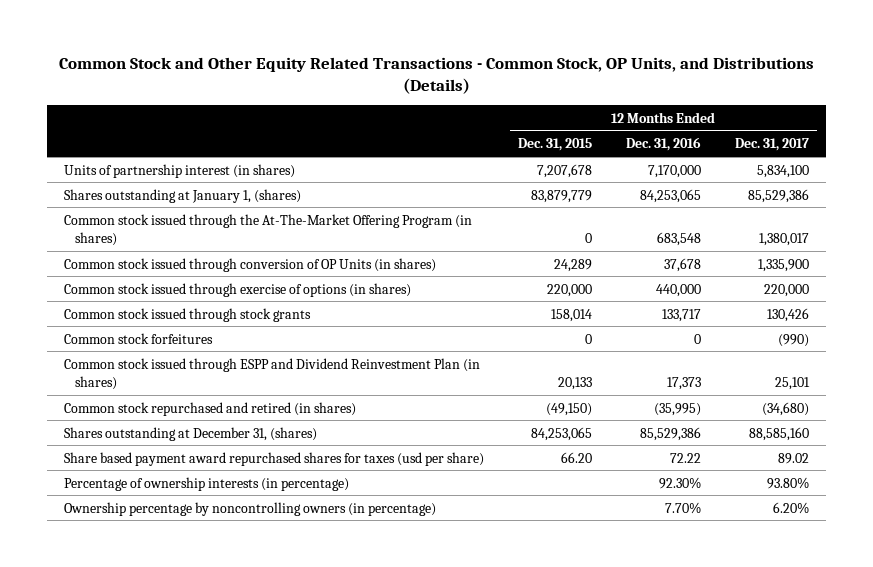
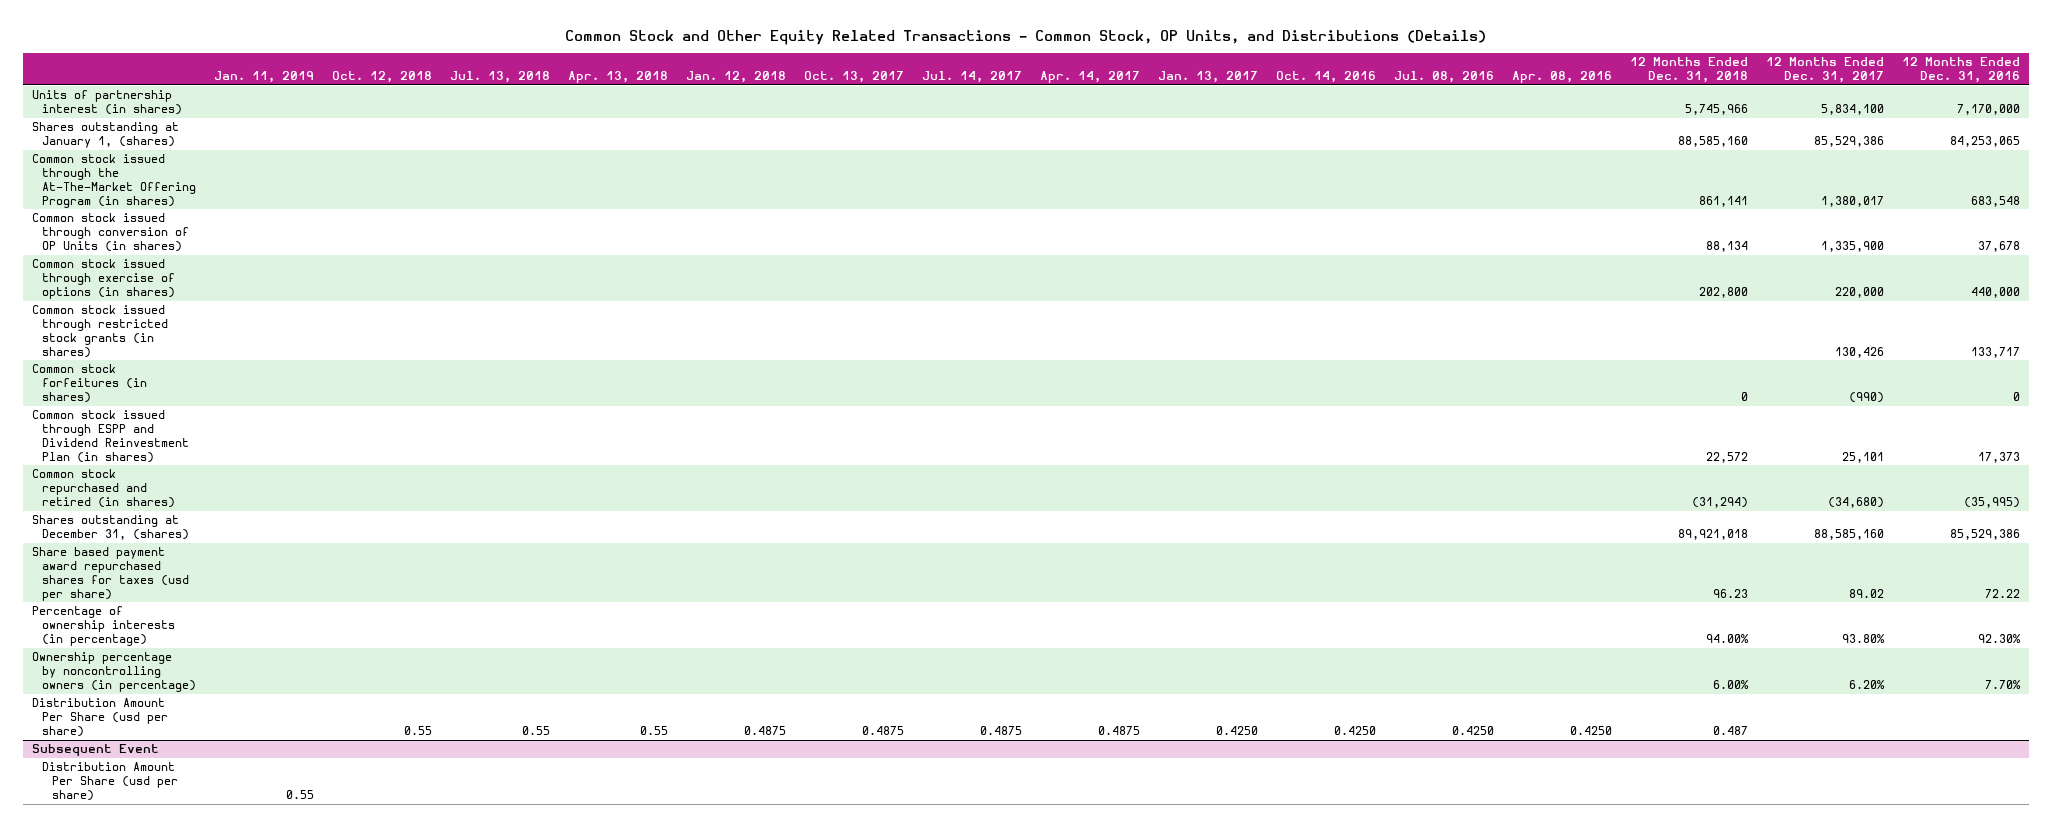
[518,138,593,152] Dec. 31, 2015 -> none
none -> [213,71,314,84] Jan. 11, 2019
none -> [331,71,432,84] Oct. 12, 2018
none -> [449,71,550,84] Jul. 13, 2018
none -> [567,71,668,84] Apr. 13, 2018
none -> [685,71,786,84] Jan. 12, 2018
none -> [803,71,904,84] Oct. 13, 2017
none -> [921,71,1022,84] Jul. 14, 2017
none -> [1039,71,1140,84] Apr. 14, 2017
none -> [1157,71,1258,84] Jan. 13, 2017
none -> [1275,71,1376,84] Oct. 14, 2016
none -> [1393,71,1494,84] Jul. 08, 2016
none -> [1511,71,1612,84] Apr. 08, 2016
none -> [1629,57,1748,84] 12 Months Ended Dec. 31, 2018
[64,307,312,322] Common stock issued through stock grants -> [32,305,169,359] Common stock issued through restricted stock grants (in shares)
[64,332,214,344] Common stock forfeitures -> [32,364,148,404] Common stock forfeitures (in shares)
none -> [32,698,169,738] Distribution Amount Per Share (usd per share)
none -> [32,744,160,757] Subsequent Event
none -> [42,762,178,802] Distribution Amount Per Share (usd per share)

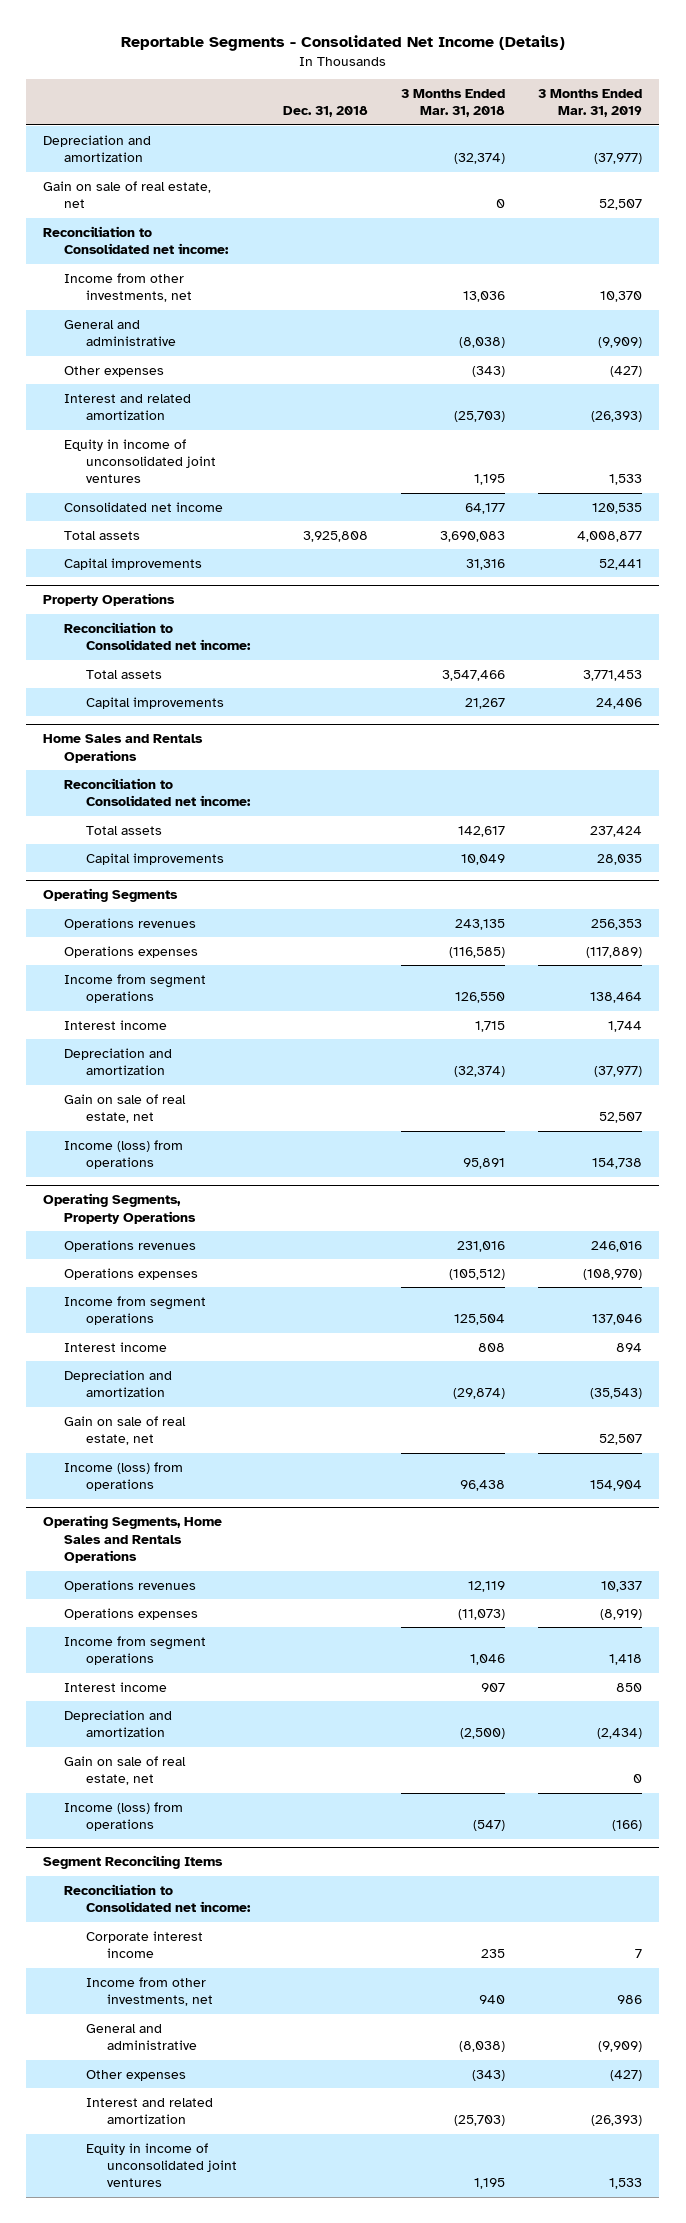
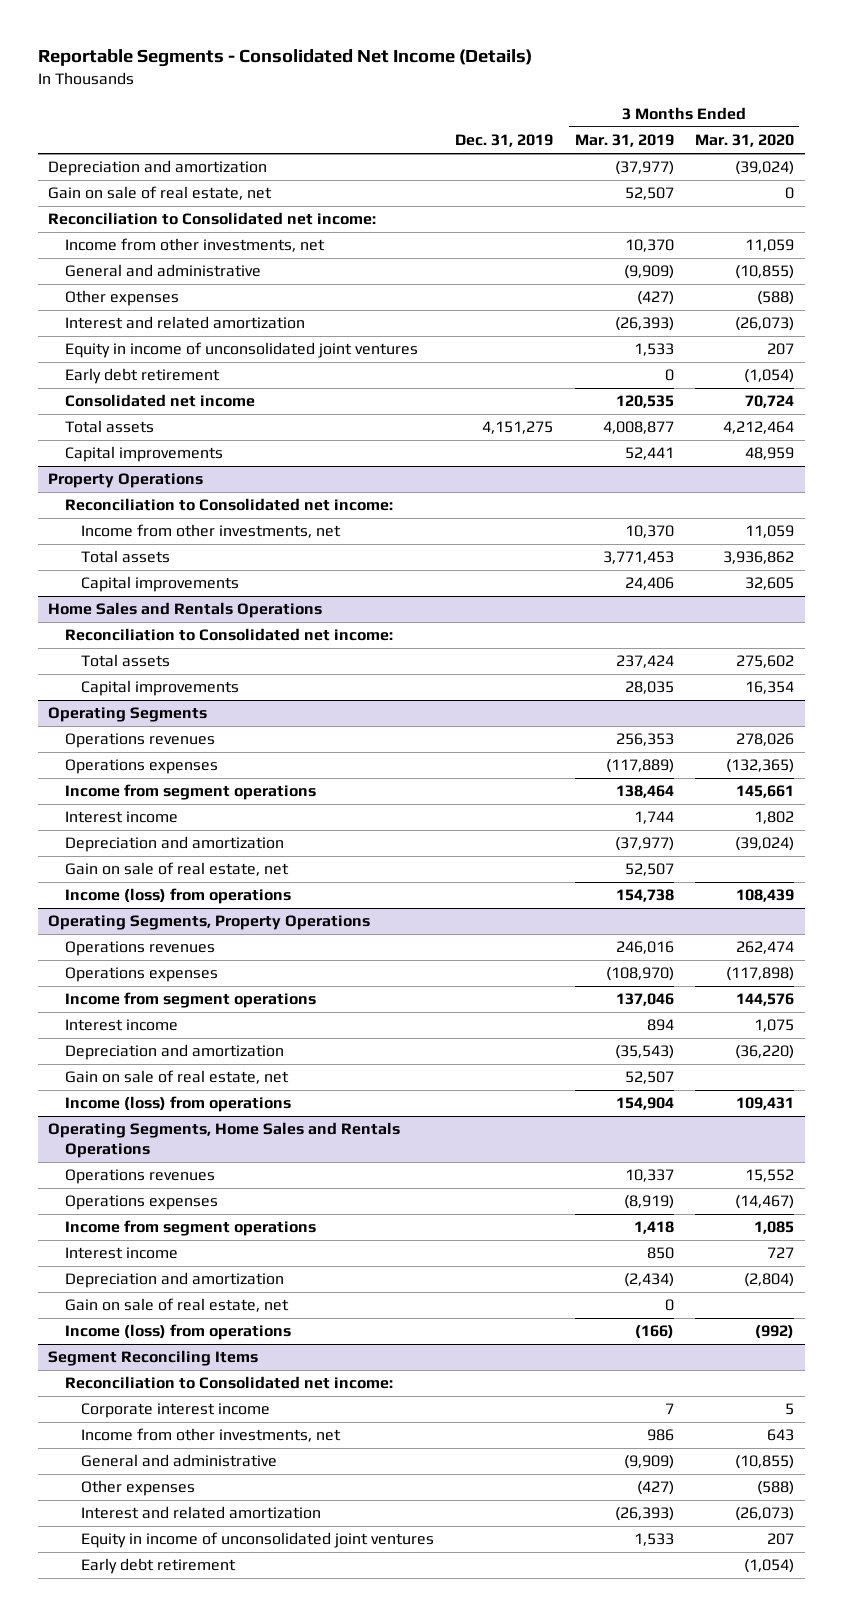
[282,106,368,118] Dec. 31, 2018 -> none
[401,88,506,118] 3 Months Ended Mar. 31, 2018 -> none
none -> [455,134,554,148] Dec. 31, 2019
none -> [694,134,794,148] Mar. 31, 2020
none -> [64,368,220,385] Early debt retirement
none -> [80,524,341,539] Income from other investments, net
none -> [80,1558,236,1575] Early debt retirement

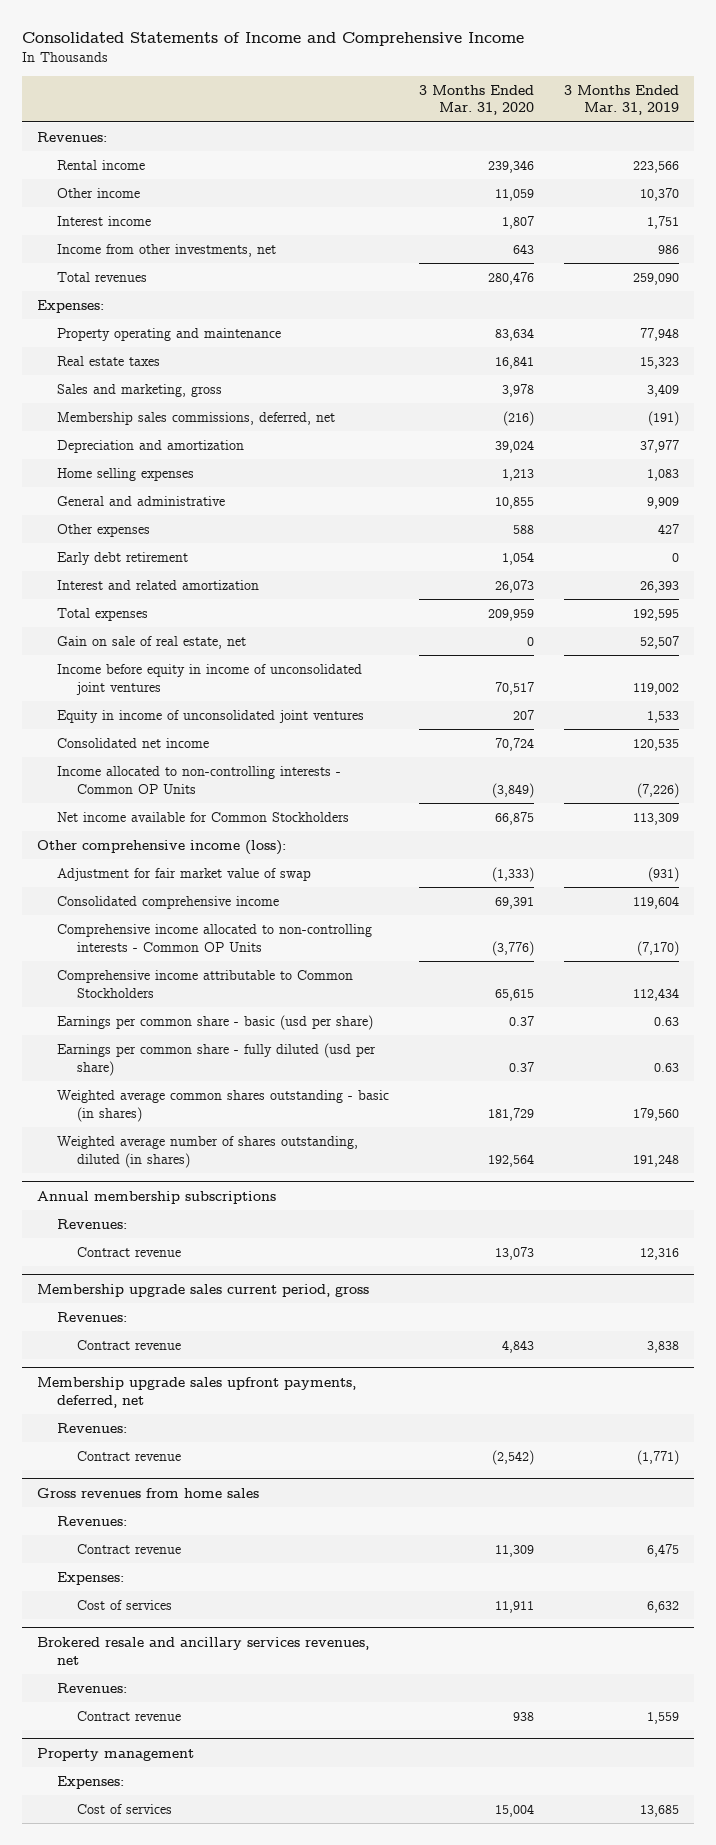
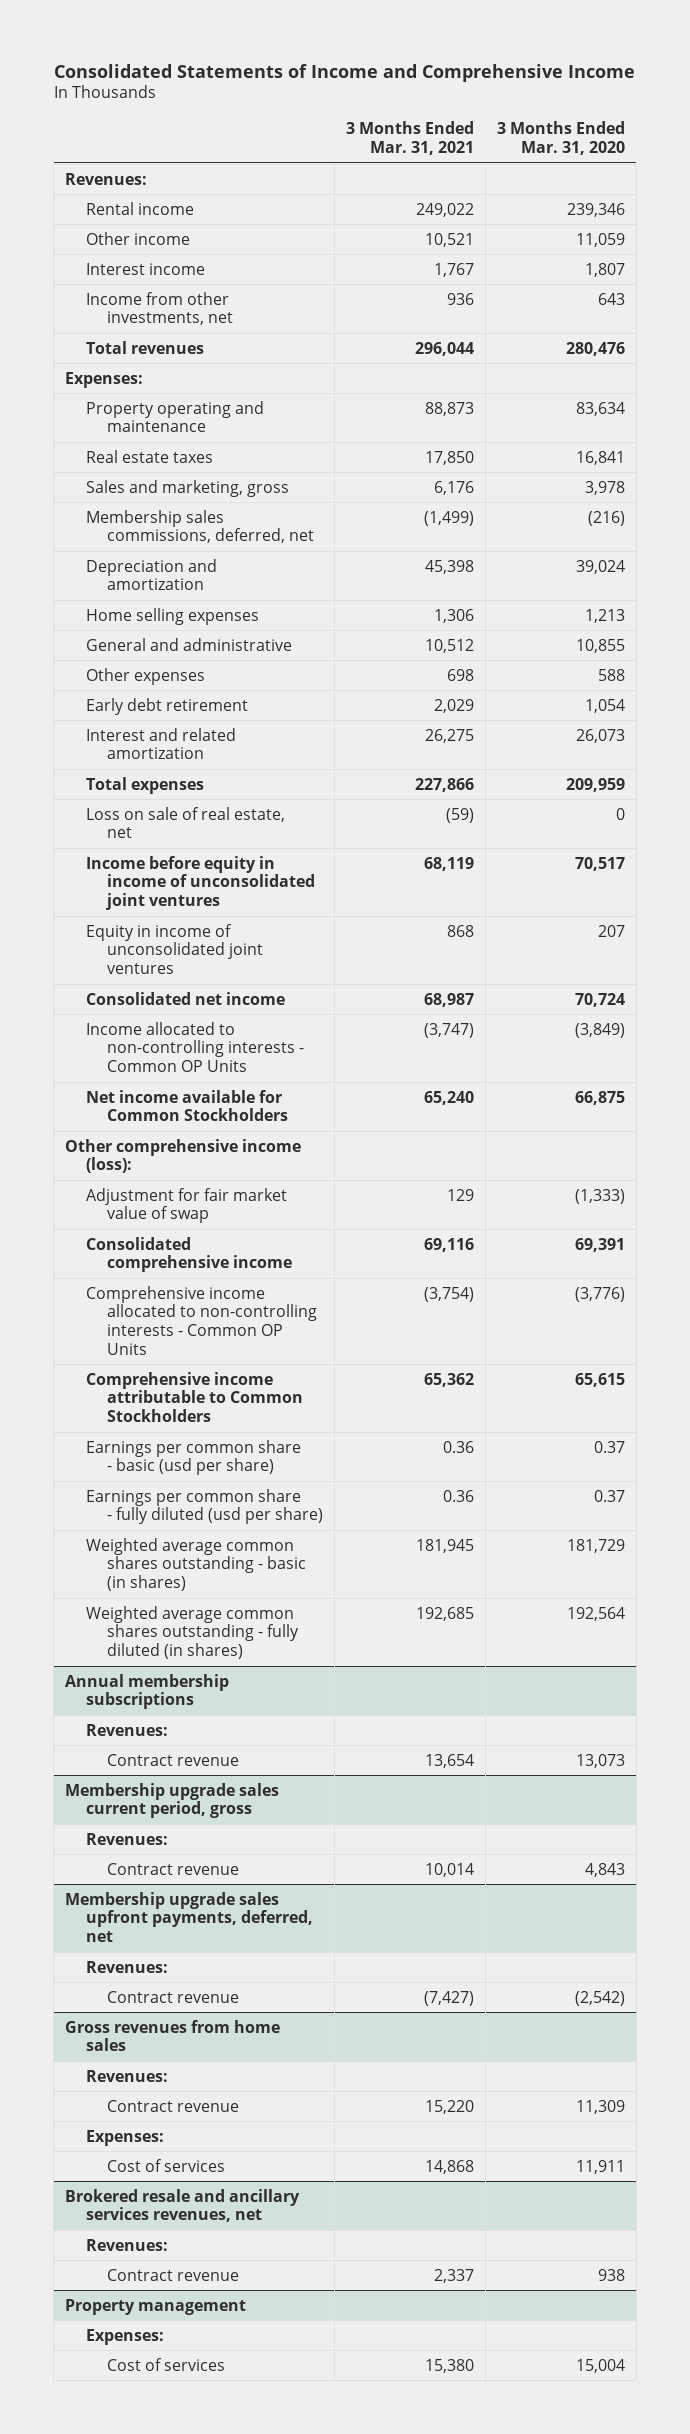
[564,84,680,116] 3 Months Ended Mar. 31, 2019 -> none
none -> [345,121,474,155] 3 Months Ended Mar. 31, 2021
[57,635,247,649] Gain on sale of real estate, net -> [86,806,286,839] Loss on sale of real estate, net
[57,1135,359,1168] Weighted average number of shares outstanding, diluted (in shares) -> [86,1605,300,1660] Weighted average common shares outstanding - fully diluted (in shares)

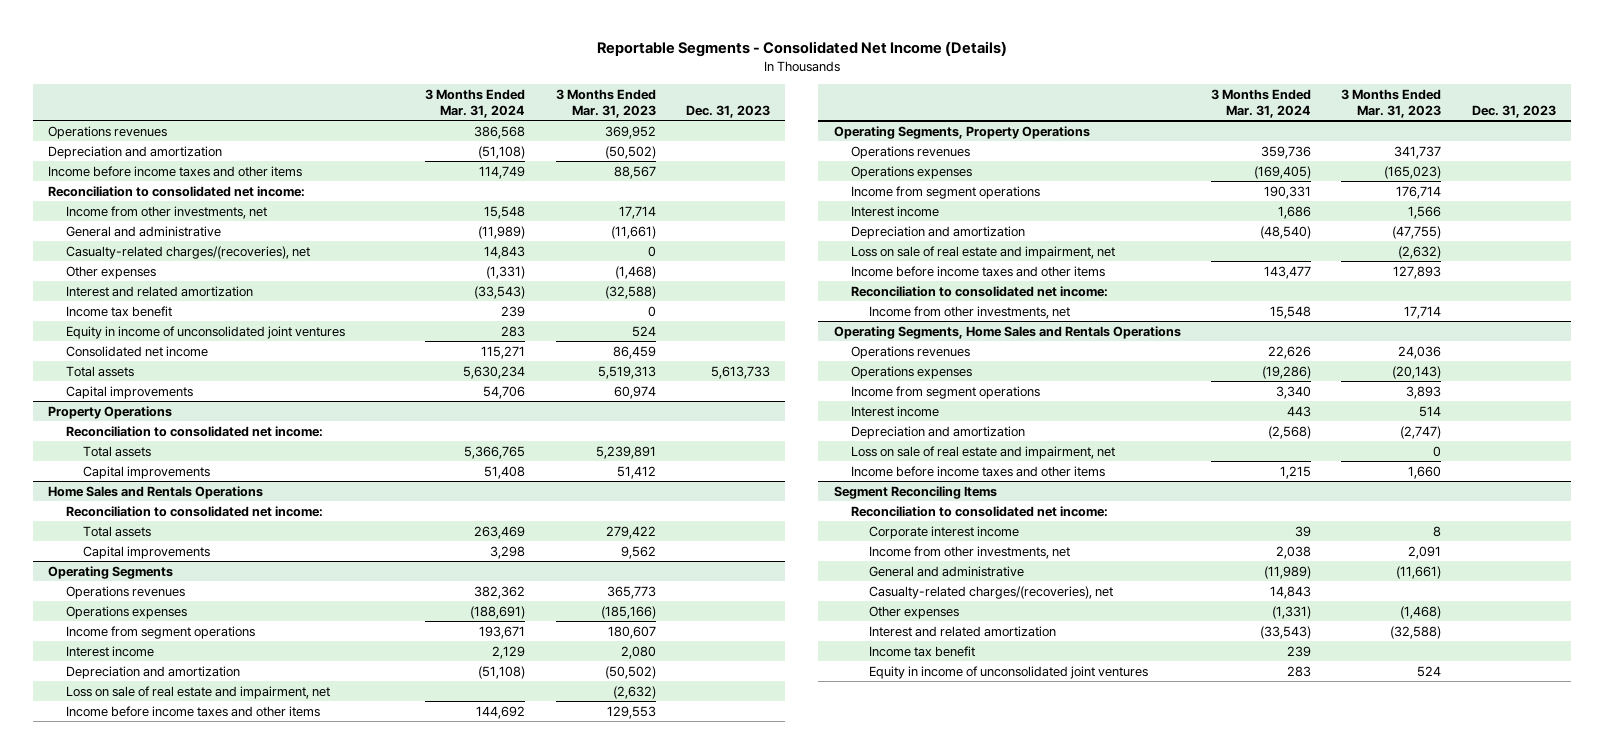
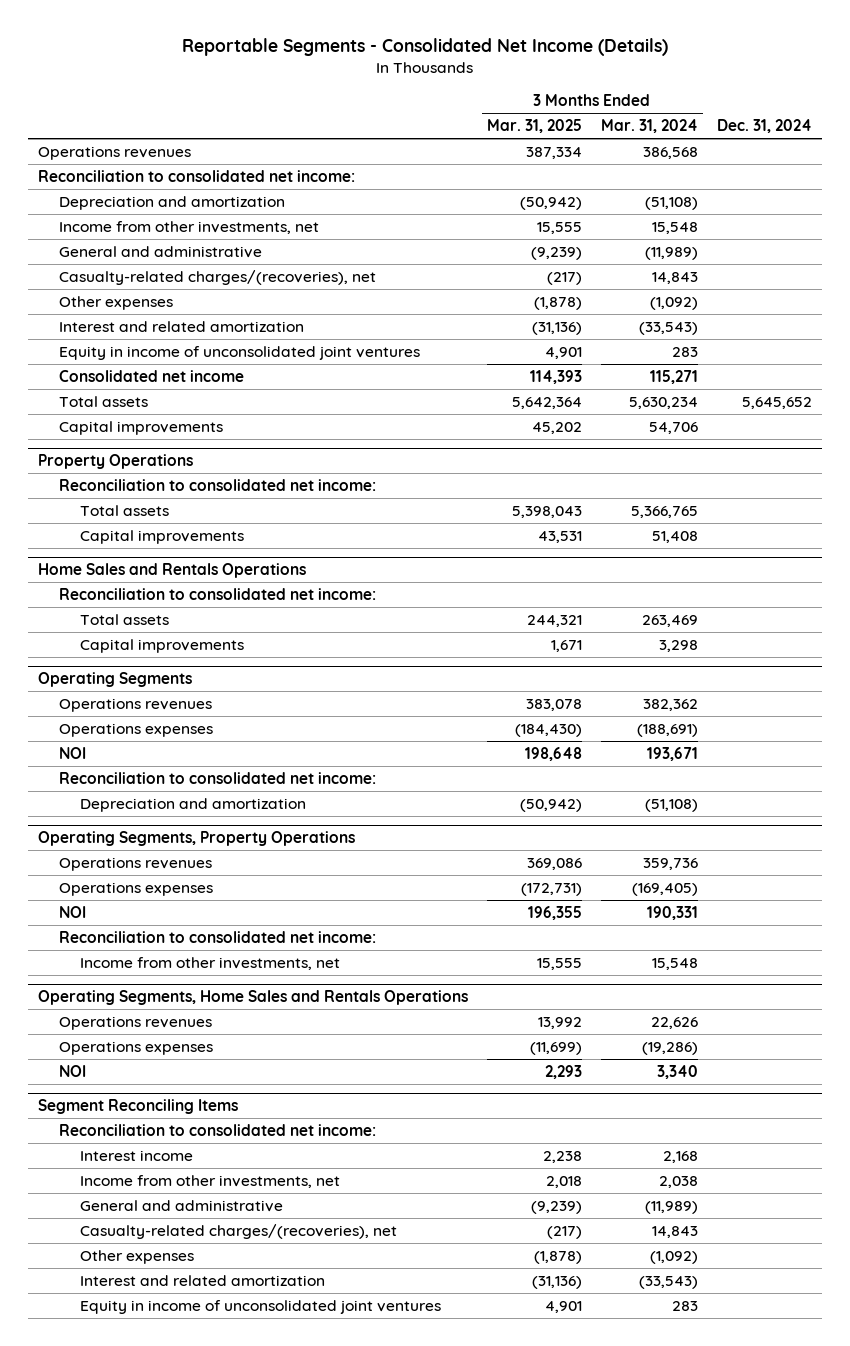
[555,88,656,118] 3 Months Ended Mar. 31, 2023 -> none
[686,104,771,118] Dec. 31, 2023 -> none
none -> [486,119,582,134] Mar. 31, 2025
none -> [717,119,813,134] Dec. 31, 2024
[47,165,302,177] Income before income taxes and other items -> none
[47,145,222,159] Depreciation and amortization -> [58,196,285,211] Depreciation and amortization
[486,265,526,279] (1,331) -> [649,297,698,311] (1,092)
[65,305,172,317] Income tax benefit -> none
[65,645,154,657] Interest income -> none
[65,625,255,639] Income from segment operations -> [58,747,86,760] NOI
none -> [58,772,376,785] Reconciliation to consolidated net income:
[65,685,330,699] Loss on sale of real estate and impairment, net -> none
[65,705,320,717] Income before income taxes and other items -> none
[851,205,940,217] Interest income -> none
[851,225,1026,239] Depreciation and amortization -> none
[851,245,1116,259] Loss on sale of real estate and impairment, net -> none
[851,265,1106,277] Income before income taxes and other items -> none
[851,185,1041,199] Income from segment operations -> [58,906,86,919] NOI
[851,405,940,417] Interest income -> none
[851,425,1026,439] Depreciation and amortization -> none
[851,445,1116,459] Loss on sale of real estate and impairment, net -> none
[851,465,1106,477] Income before income taxes and other items -> none
[851,385,1041,399] Income from segment operations -> [58,1065,86,1078] NOI
[869,525,1020,539] Corporate interest income -> [79,1150,193,1162] Interest income
[1295,525,1312,537] 39 -> [662,1151,698,1164] 2,168
[1272,605,1312,619] (1,331) -> [649,1251,698,1265] (1,092)
[869,645,976,657] Income tax benefit -> none

